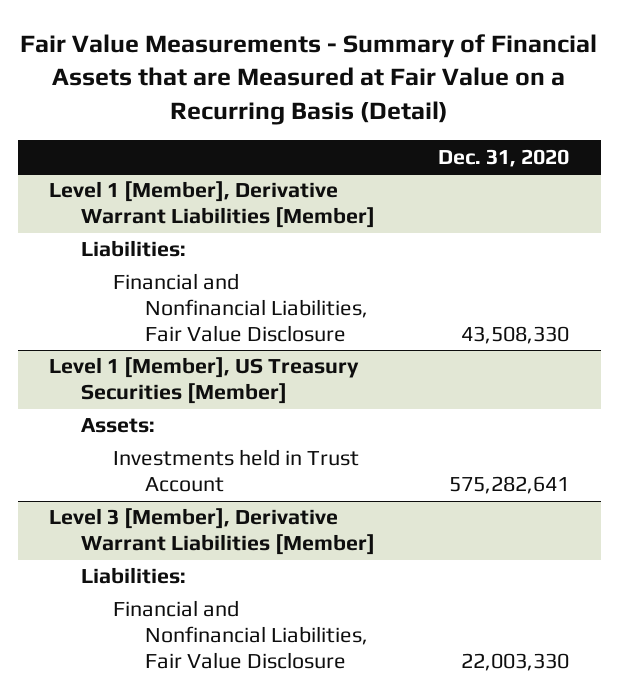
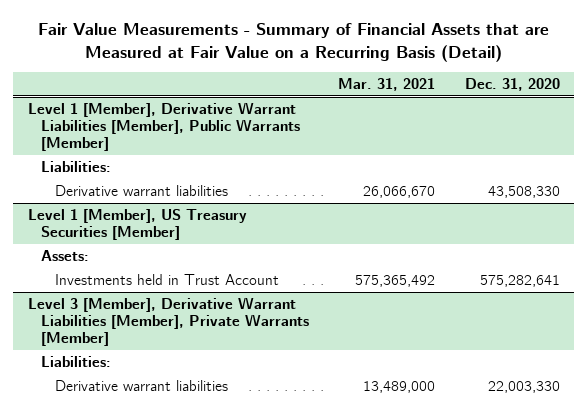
none -> [338,77,436,91] Mar. 31, 2021
[49,181,376,229] Level 1 [Member], Derivative Warrant Liabilities [Member] -> [27,101,301,151] Level 1 [Member], Derivative Warrant Liabilities [Member], Public Warrants [Member]
[113,273,369,343] Financial and Nonfinancial Liabilities, Fair Value Disclosure -> [54,184,228,196] Derivative warrant liabilities
[49,508,376,556] Level 3 [Member], Derivative Warrant Liabilities [Member] -> [27,296,310,346] Level 3 [Member], Derivative Warrant Liabilities [Member], Private Warrants [Member]
[113,600,369,670] Financial and Nonfinancial Liabilities, Fair Value Disclosure -> [54,379,228,391] Derivative warrant liabilities

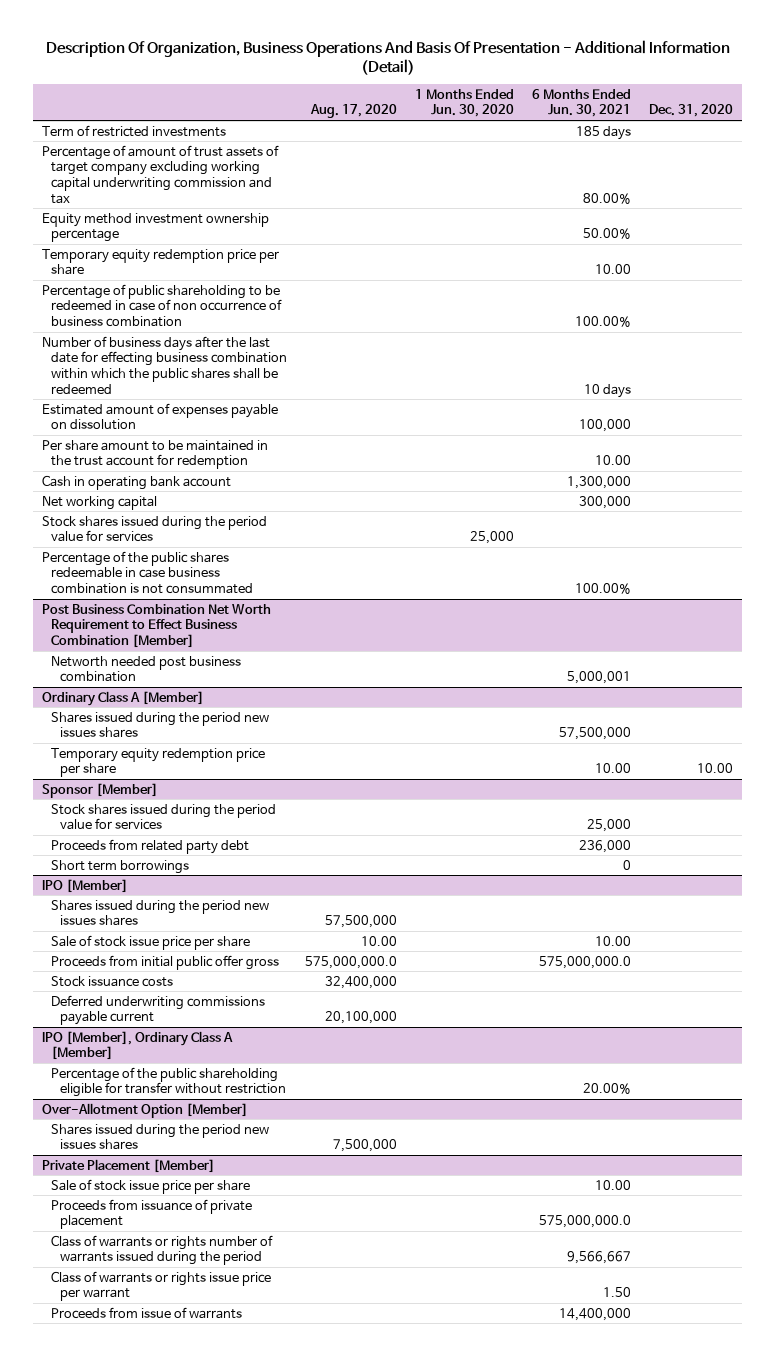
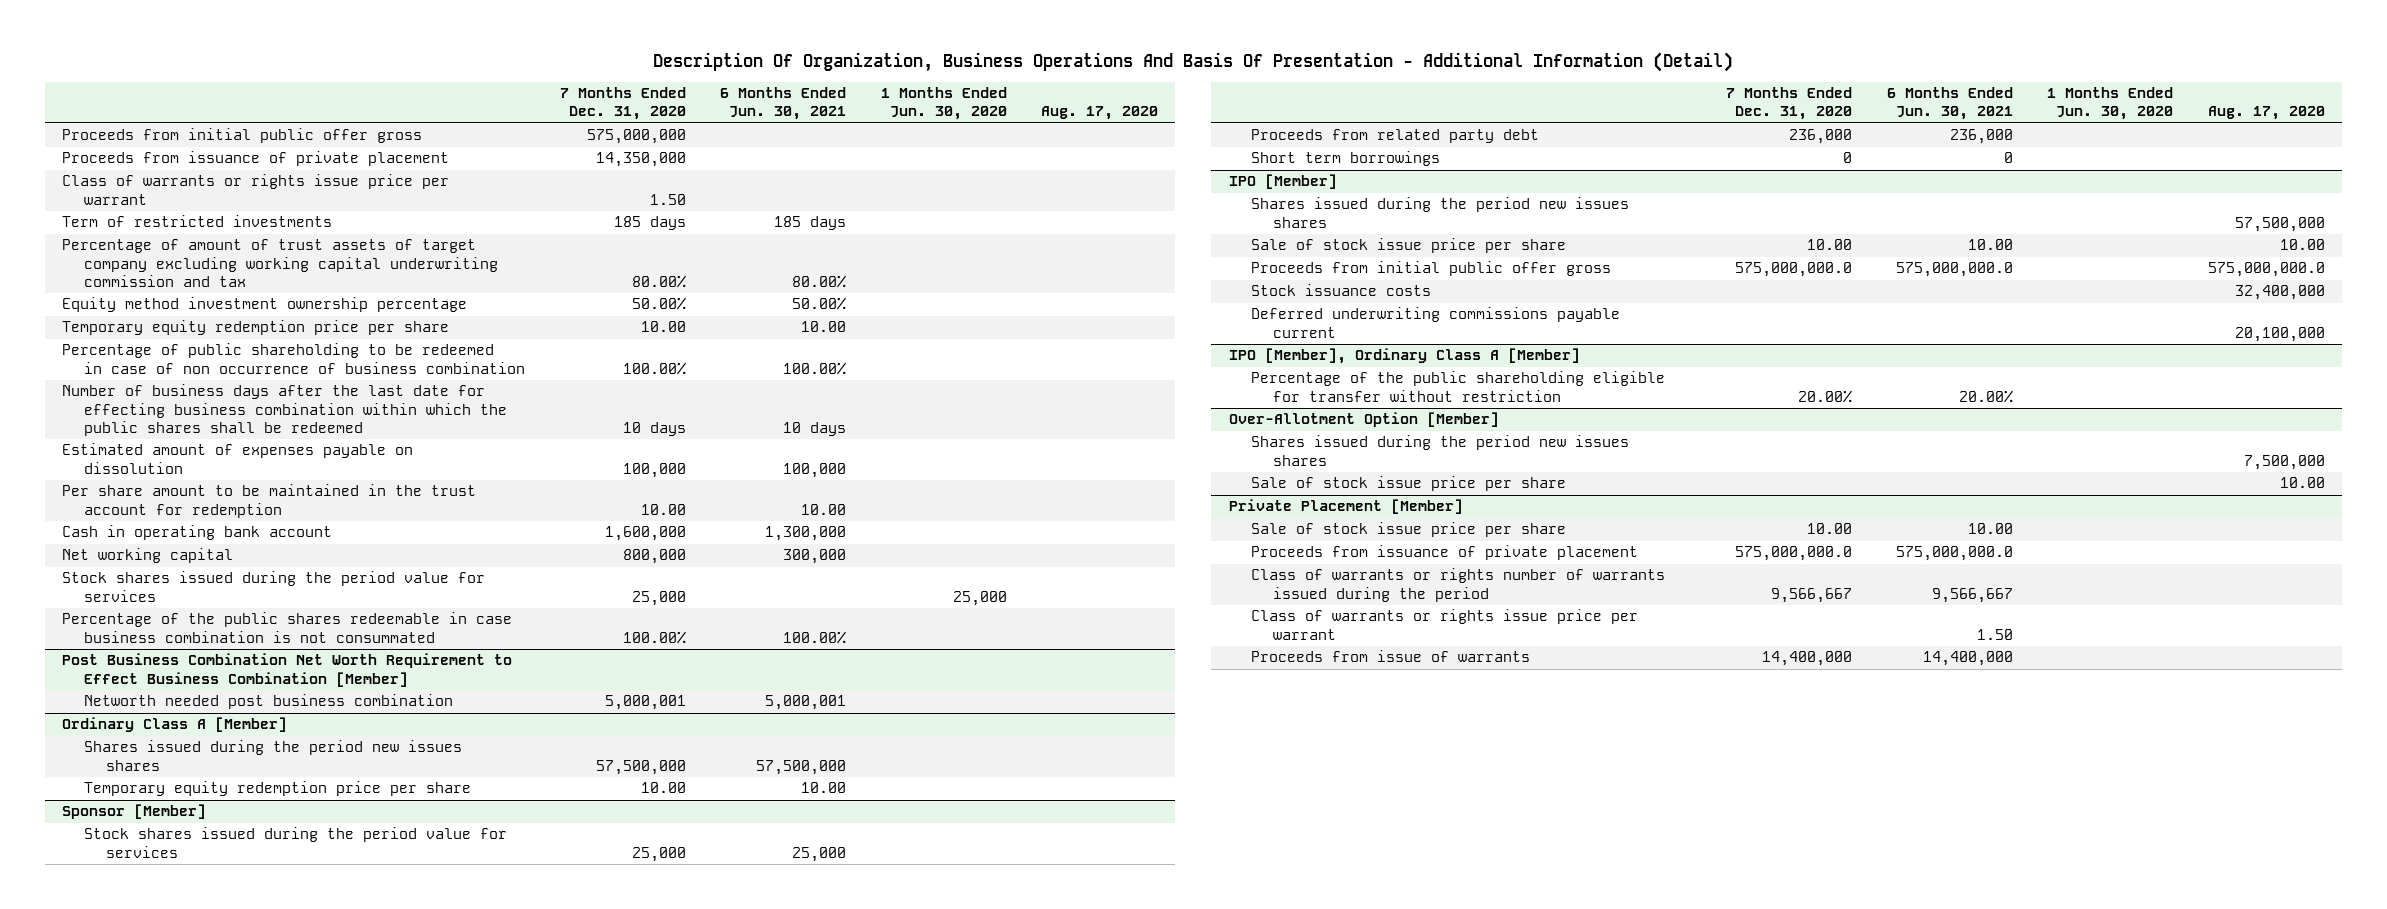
[649,104,734,118] Dec. 31, 2020 -> none
none -> [559,87,686,121] 7 Months Ended Dec. 31, 2020
none -> [62,128,423,144] Proceeds from initial public offer gross
none -> [62,151,450,167] Proceeds from issuance of private placement
none -> [62,174,450,205] Class of warrants or rights issue price per warrant
none -> [1250,476,1566,492] Sale of stock issue price per share

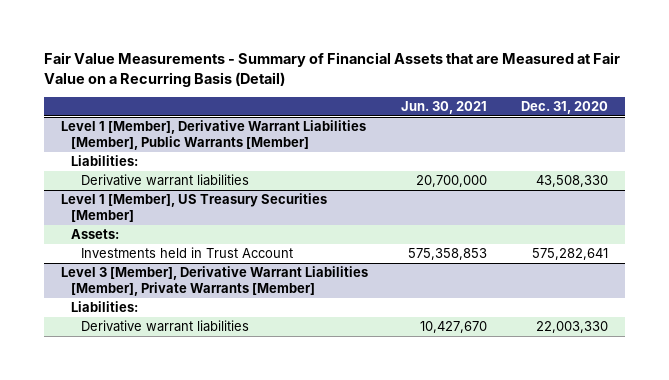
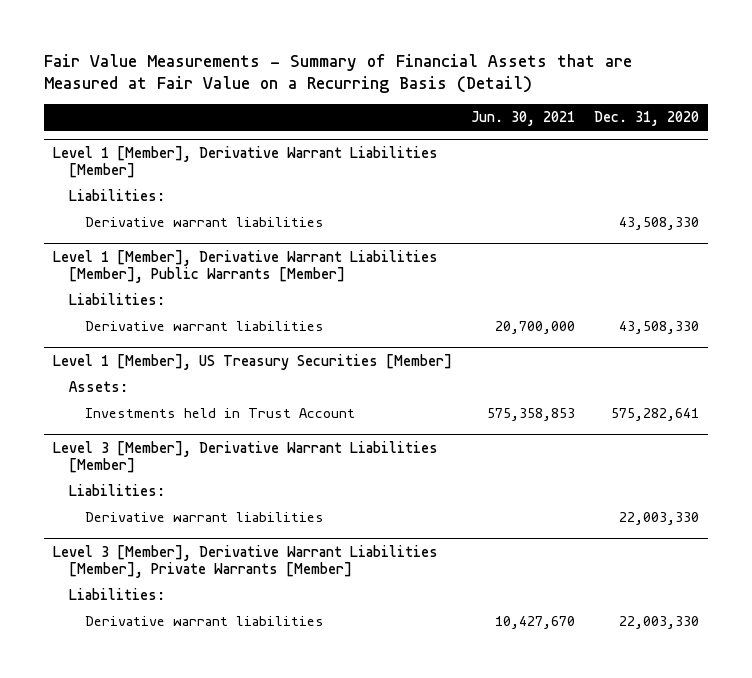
none -> [53,145,439,179] Level 1 [Member], Derivative Warrant Liabilities [Member]
none -> [68,189,165,202] Liabilities:
none -> [84,217,324,228] Derivative warrant liabilities
none -> [53,440,439,474] Level 3 [Member], Derivative Warrant Liabilities [Member]
none -> [68,484,165,497] Liabilities:
none -> [84,512,324,523] Derivative warrant liabilities

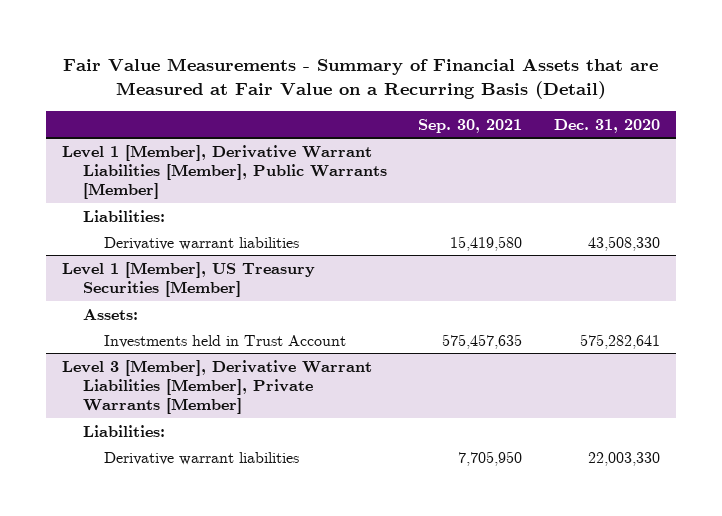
[470,111,575,127] Jun. 30, 2021 -> none
none -> [418,118,523,133] Sep. 30, 2021
[53,145,439,179] Level 1 [Member], Derivative Warrant Liabilities [Member] -> none
[68,189,165,202] Liabilities: -> none
[84,217,324,228] Derivative warrant liabilities -> none
[53,440,439,474] Level 3 [Member], Derivative Warrant Liabilities [Member] -> none
[68,484,165,497] Liabilities: -> none
[84,512,324,523] Derivative warrant liabilities -> none

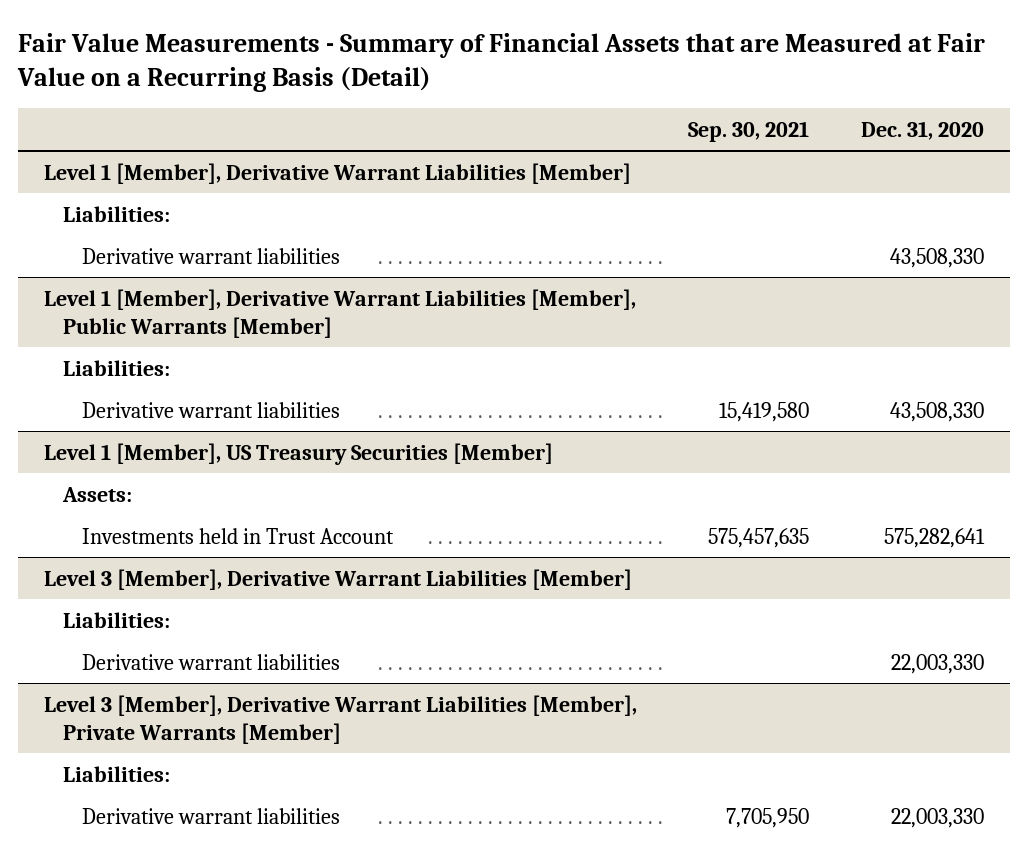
none -> [43,162,631,184] Level 1 [Member], Derivative Warrant Liabilities [Member]
none -> [63,205,171,222] Liabilities:
none -> [82,247,341,264] Derivative warrant liabilities
none -> [43,568,632,590] Level 3 [Member], Derivative Warrant Liabilities [Member]
none -> [63,611,171,628] Liabilities:
none -> [82,653,341,670] Derivative warrant liabilities

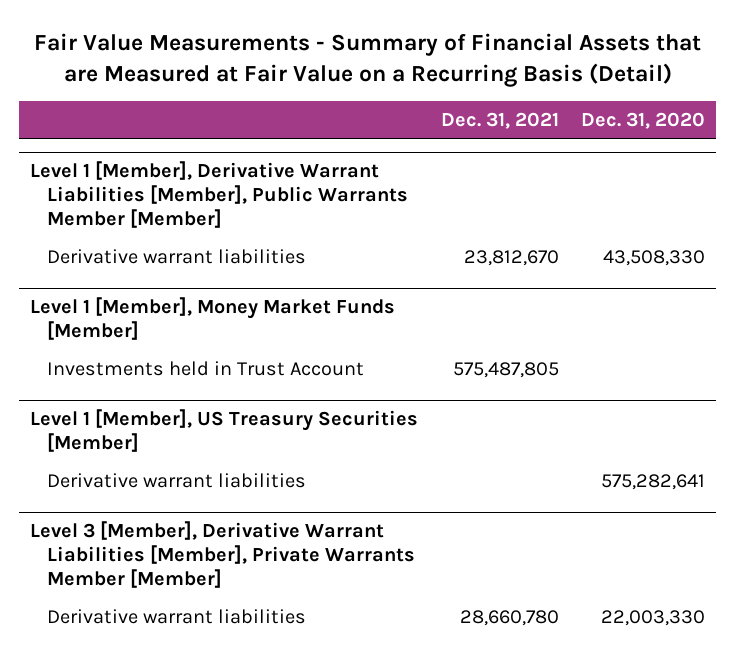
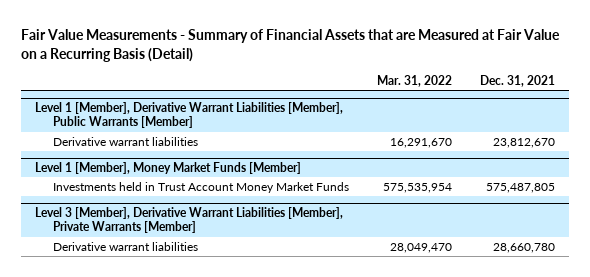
[581,112,706,130] Dec. 31, 2020 -> none
none -> [376,74,452,87] Mar. 31, 2022
[30,161,409,229] Level 1 [Member], Derivative Warrant Liabilities [Member], Public Warrants Member [Member] -> [35,102,344,129] Level 1 [Member], Derivative Warrant Liabilities [Member], Public Warrants [Member]
[30,409,419,453] Level 1 [Member], US Treasury Securities [Member] -> none
[47,473,307,489] Derivative warrant liabilities -> none
[47,361,365,377] Investments held in Trust Account -> [52,181,349,193] Investments held in Trust Account Money Market Funds
[30,521,416,589] Level 3 [Member], Derivative Warrant Liabilities [Member], Private Warrants Member [Member] -> [35,207,344,234] Level 3 [Member], Derivative Warrant Liabilities [Member], Private Warrants [Member]

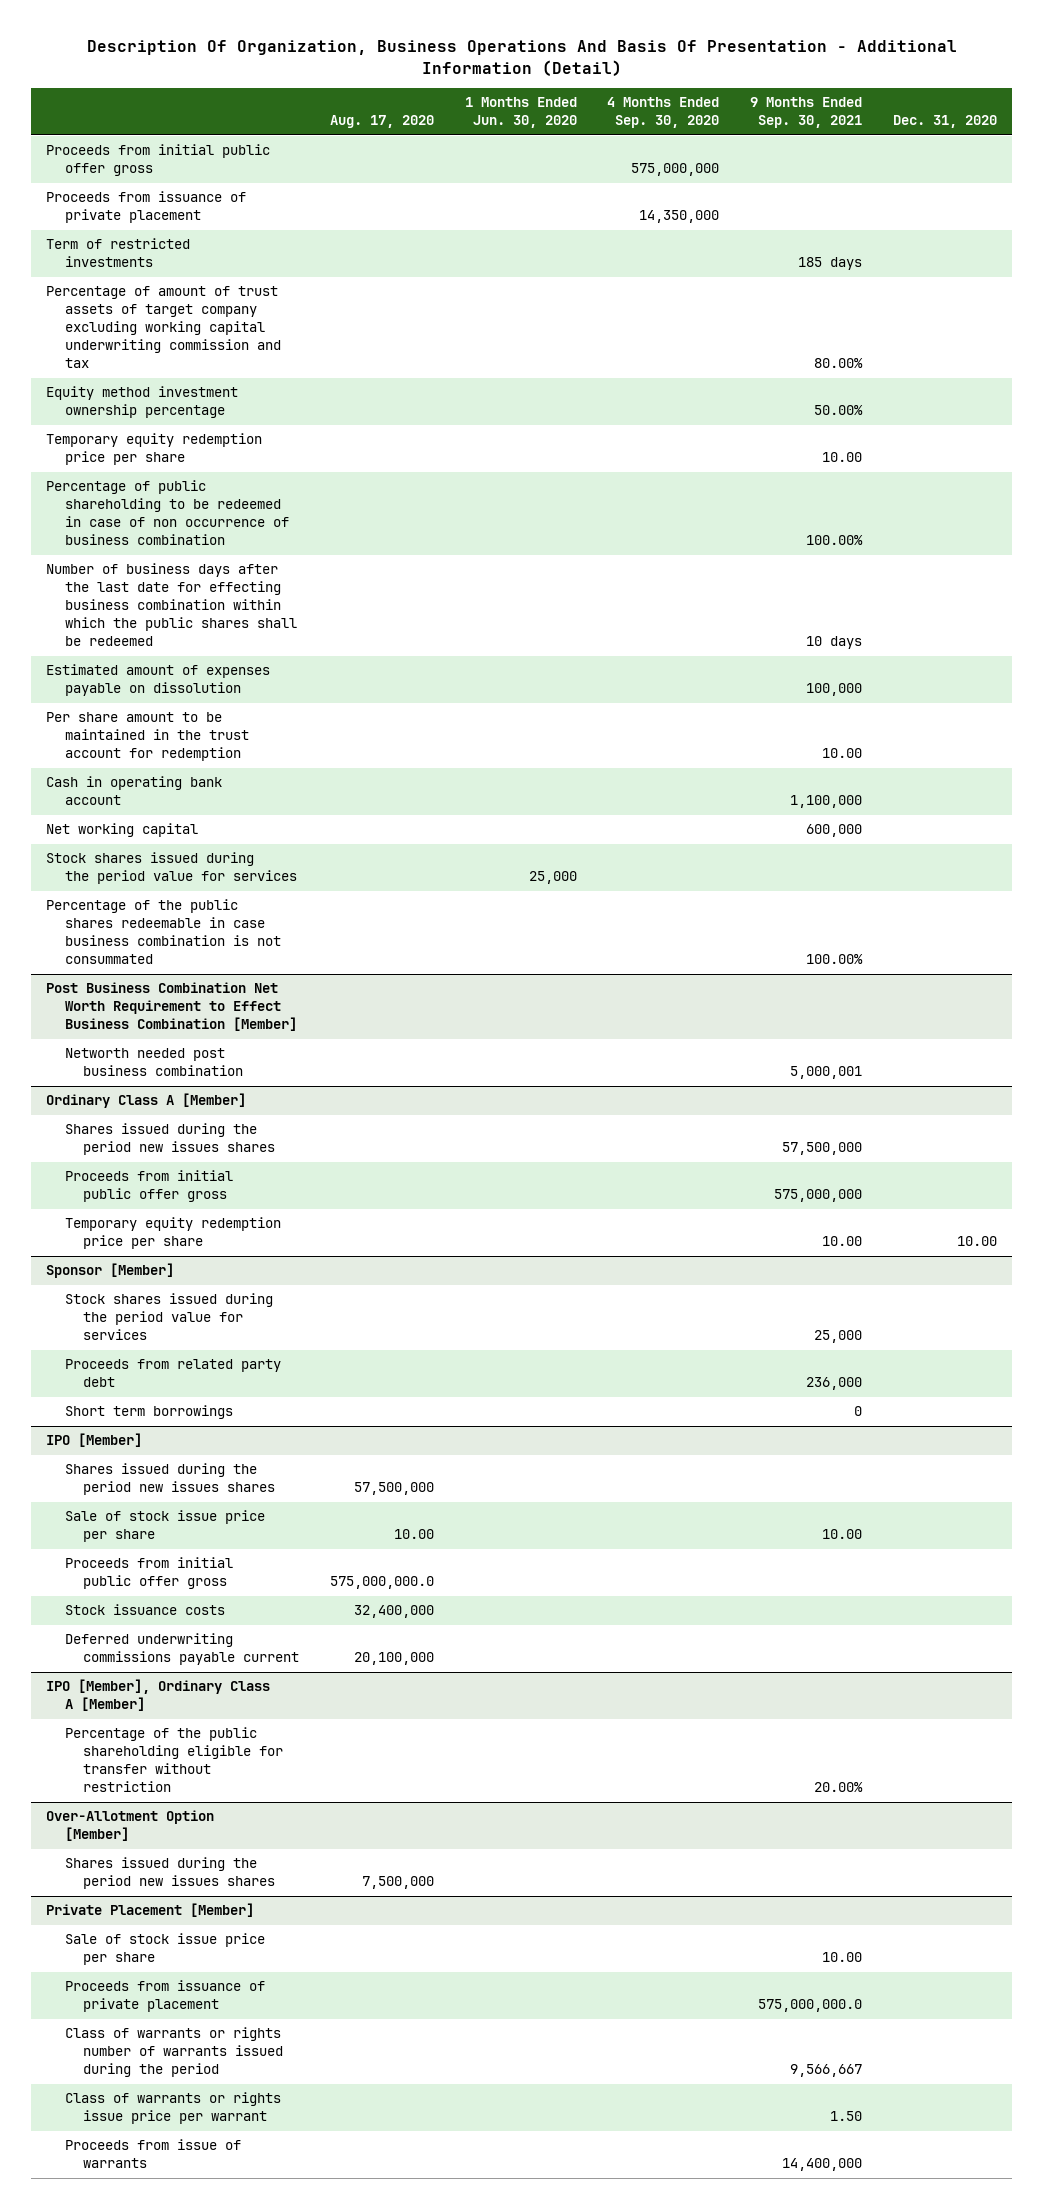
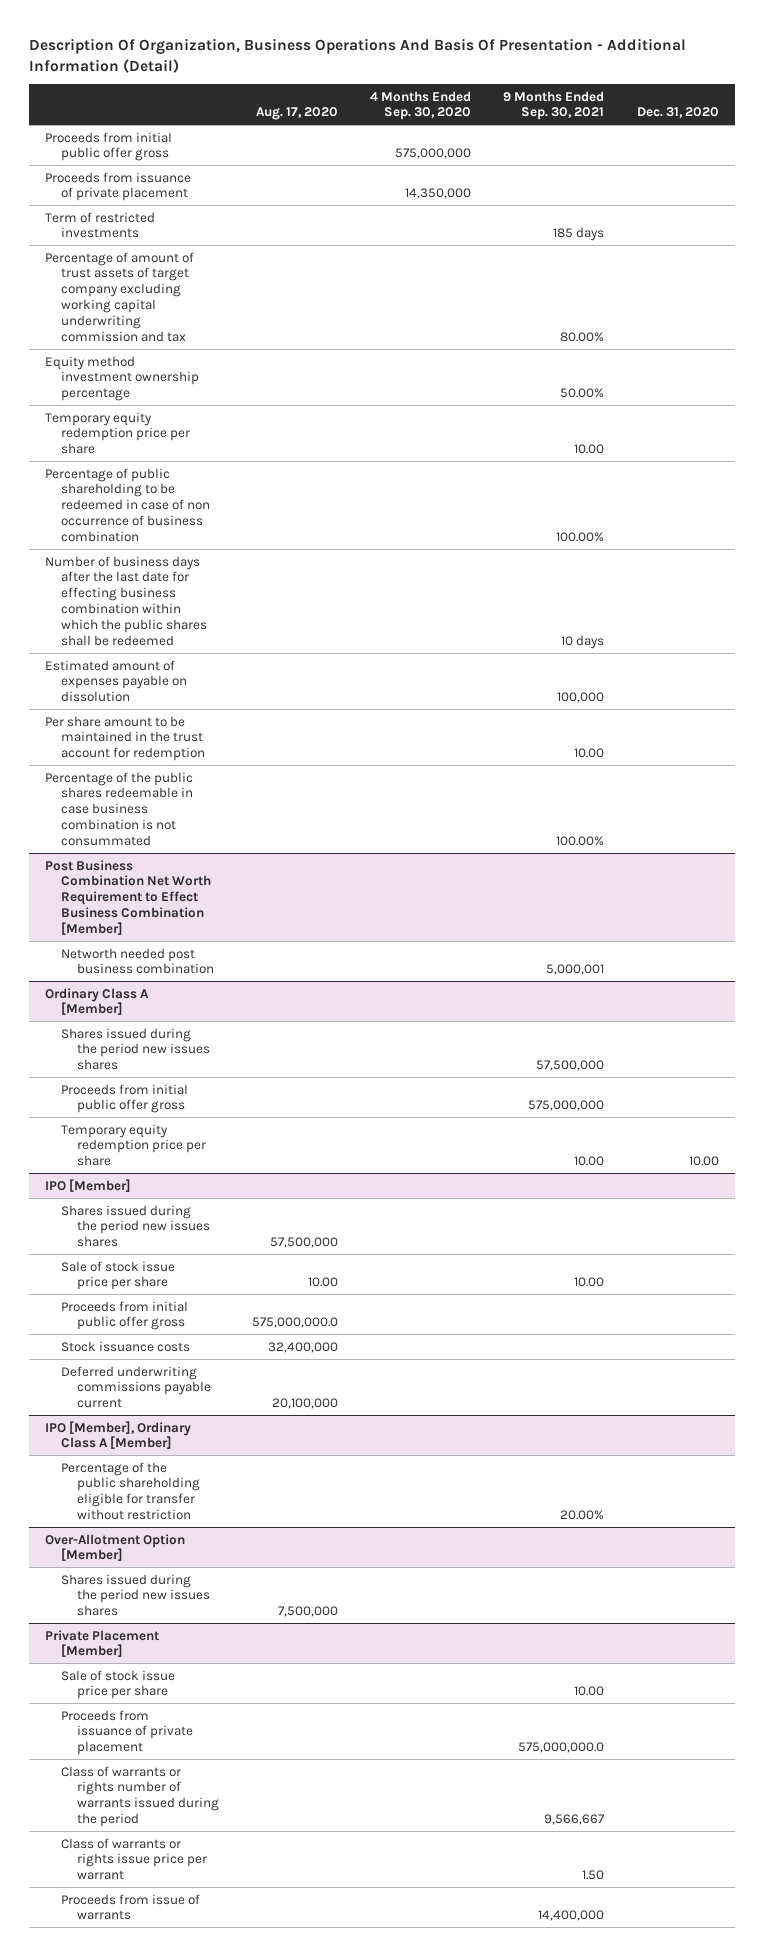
[464,97,577,129] 1 Months Ended Jun. 30, 2020 -> none
[46,776,223,806] Cash in operating bank account -> none
[46,823,199,838] Net working capital -> none
[46,852,297,885] Stock shares issued during the period value for services -> none
[46,1263,175,1279] Sponsor [Member] -> none
[64,1293,273,1341] Stock shares issued during the period value for services -> none
[64,1359,281,1388] Proceeds from related party debt -> none
[64,1405,233,1420] Short term borrowings -> none

